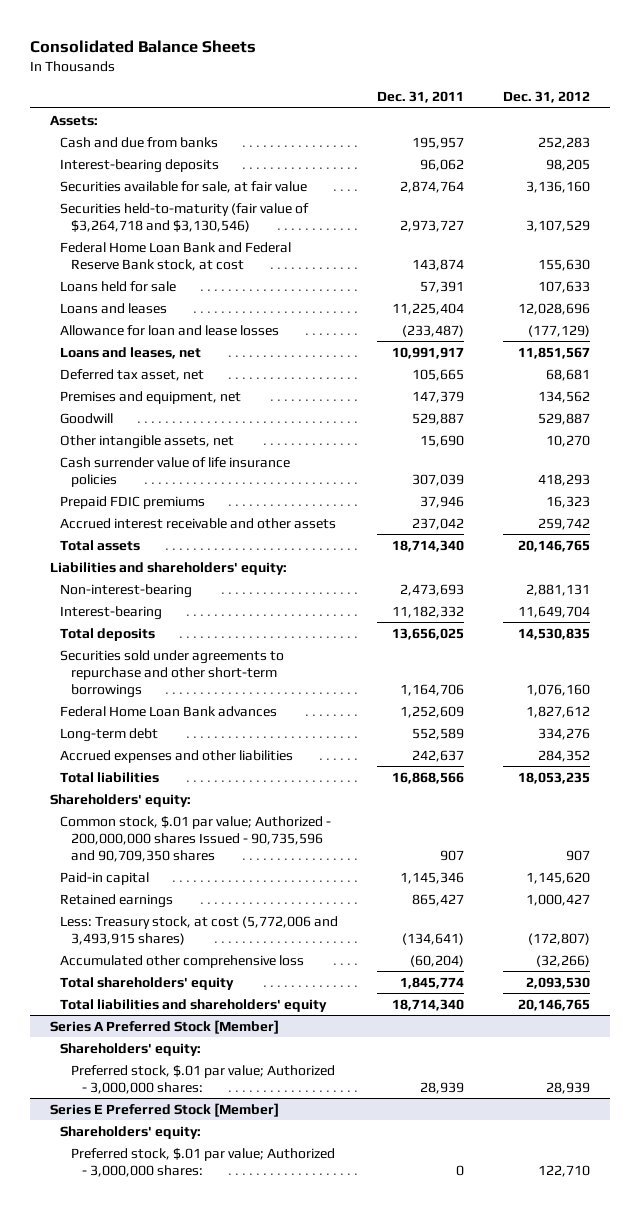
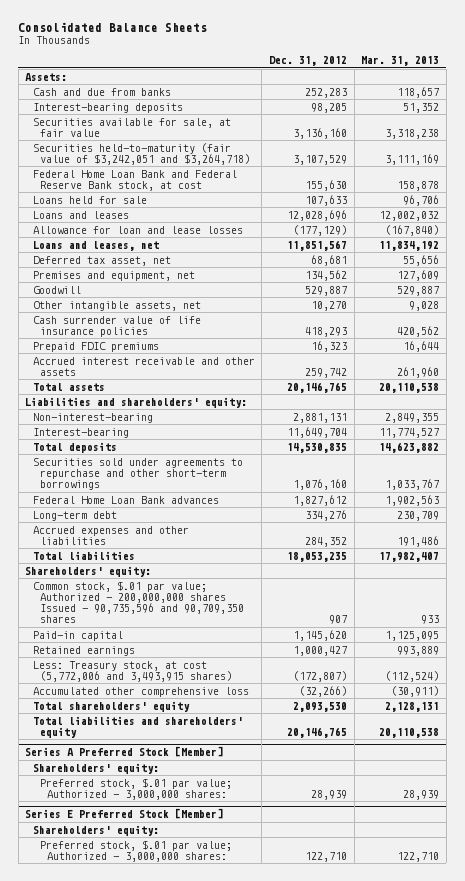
[377,91,465,104] Dec. 31, 2011 -> none
none -> [361,56,440,67] Mar. 31, 2013
[60,202,310,232] Securities held-to-maturity (fair value of $3,264,718 and $3,130,546) -> [32,142,250,165] Securities held-to-maturity (fair value of $3,242,051 and $3,264,718)

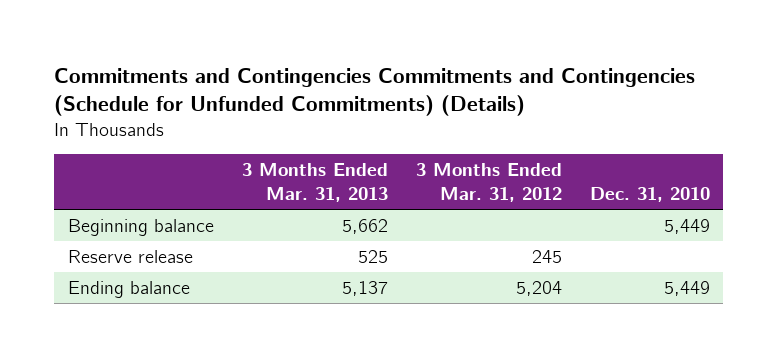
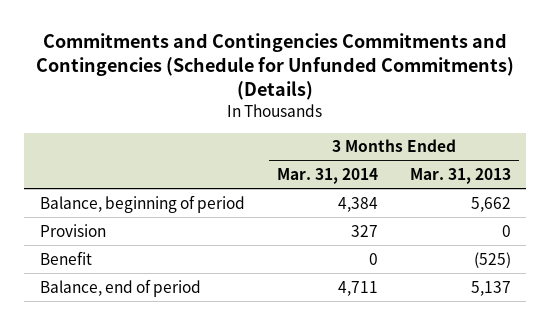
[415,163,562,203] 3 Months Ended Mar. 31, 2012 -> none
[589,187,710,203] Dec. 31, 2010 -> none
none -> [276,167,378,184] Mar. 31, 2014
[68,249,194,263] Reserve release -> none
[68,218,215,236] Beginning balance -> [39,194,245,213] Balance, beginning of period
none -> [39,223,106,237] Provision
none -> [39,250,92,265] Benefit
[68,280,191,298] Ending balance -> [39,278,201,297] Balance, end of period

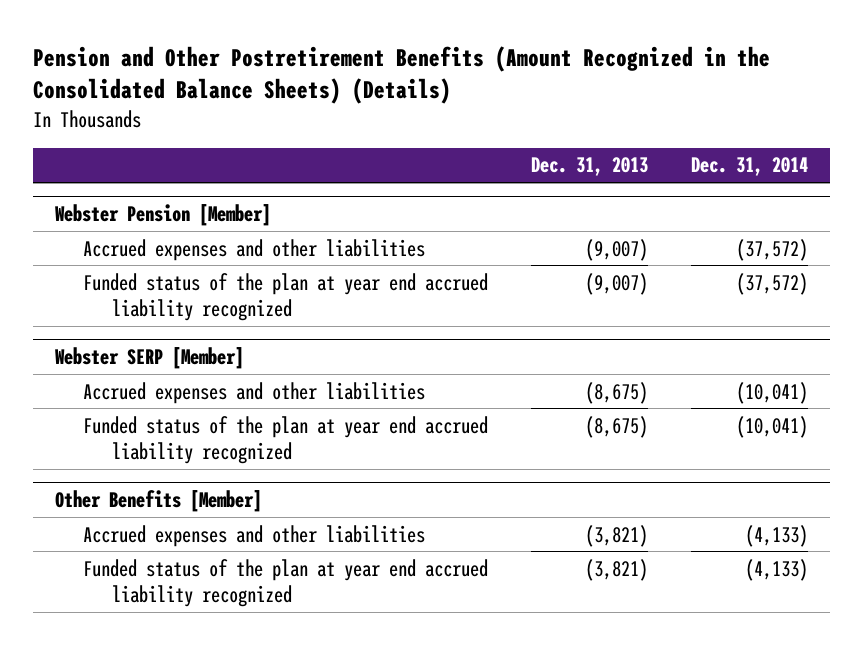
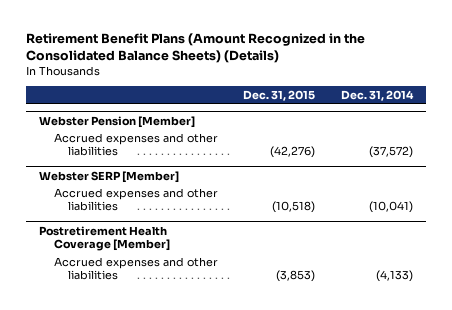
[33,45,771,105] Pension and Other Postretirement Benefits (Amount Recognized in the Consolidated Balance Sheets) (Details) -> [26,33,366,64] Retirement Benefit Plans (Amount Recognized in the Consolidated Balance Sheets) (Details)
[531,157,649,177] Dec. 31, 2013 -> none
none -> [243,89,316,101] Dec. 31, 2015
[83,272,489,322] Funded status of the plan at year end accrued liability recognized -> none
[83,415,489,465] Funded status of the plan at year end accrued liability recognized -> none
[54,489,262,512] Other Benefits [Member] -> none
none -> [38,225,170,251] Postretirement Health Coverage [Member]
[83,558,489,608] Funded status of the plan at year end accrued liability recognized -> none

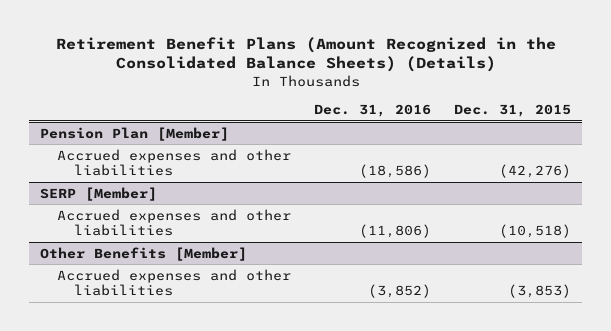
[340,89,414,101] Dec. 31, 2014 -> none
none -> [314,103,432,117] Dec. 31, 2016
[38,115,195,128] Webster Pension [Member] -> [40,126,230,141] Pension Plan [Member]
[38,170,179,183] Webster SERP [Member] -> [40,186,158,201] SERP [Member]
[38,225,170,251] Postretirement Health Coverage [Member] -> [40,246,248,261] Other Benefits [Member]

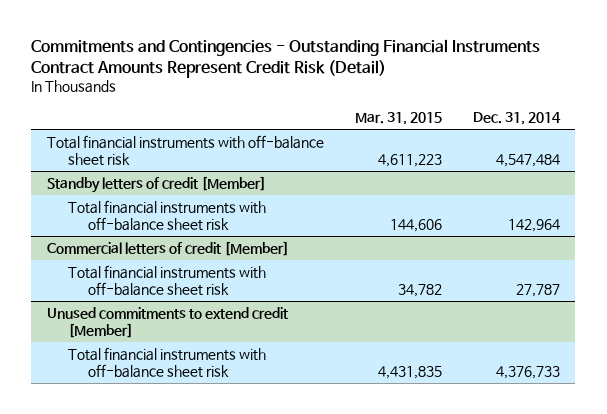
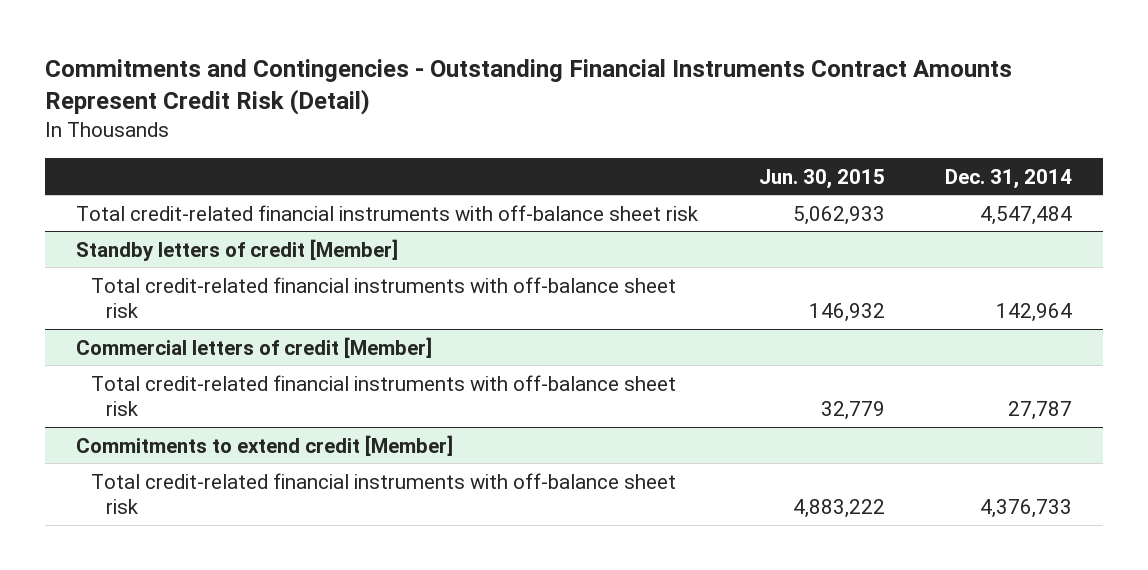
[354,111,442,125] Mar. 31, 2015 -> none
none -> [758,168,885,189] Jun. 30, 2015
[46,134,324,166] Total financial instruments with off-balance sheet risk -> [75,204,698,221] Total credit-related financial instruments with off-balance sheet risk
[67,199,266,231] Total financial instruments with off-balance sheet risk -> [90,276,676,319] Total credit-related financial instruments with off-balance sheet risk
[67,264,266,296] Total financial instruments with off-balance sheet risk -> [90,374,676,417] Total credit-related financial instruments with off-balance sheet risk
[46,306,288,338] Unused commitments to extend credit [Member] -> [75,434,453,456] Commitments to extend credit [Member]
[67,346,266,378] Total financial instruments with off-balance sheet risk -> [90,472,676,515] Total credit-related financial instruments with off-balance sheet risk

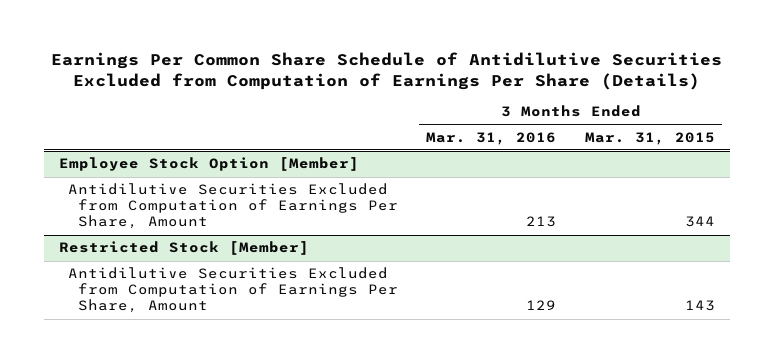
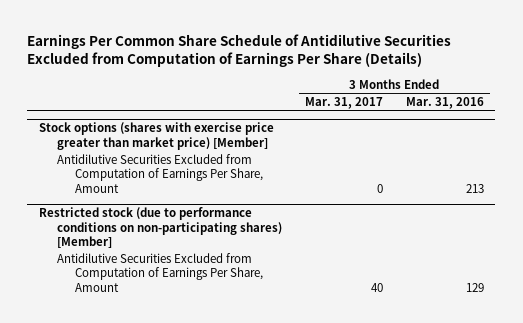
[585,131,716,145] Mar. 31, 2015 -> none
none -> [305,97,384,110] Mar. 31, 2017
[58,157,359,172] Employee Stock Option [Member] -> [38,122,274,150] Stock options (shares with exercise price greater than market price) [Member]
[58,241,309,256] Restricted Stock [Member] -> [38,207,283,248] Restricted stock (due to performance conditions on non-participating shares) [Member]

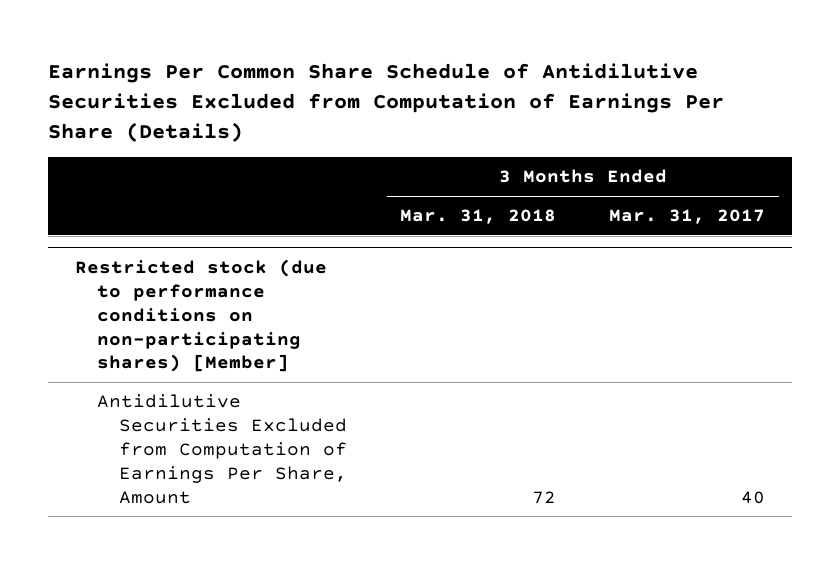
[405,97,484,110] Mar. 31, 2016 -> none
none -> [400,209,557,225] Mar. 31, 2018
[38,122,274,150] Stock options (shares with exercise price greater than market price) [Member] -> none
[57,154,264,193] Antidilutive Securities Excluded from Computation of Earnings Per Share, Amount -> none

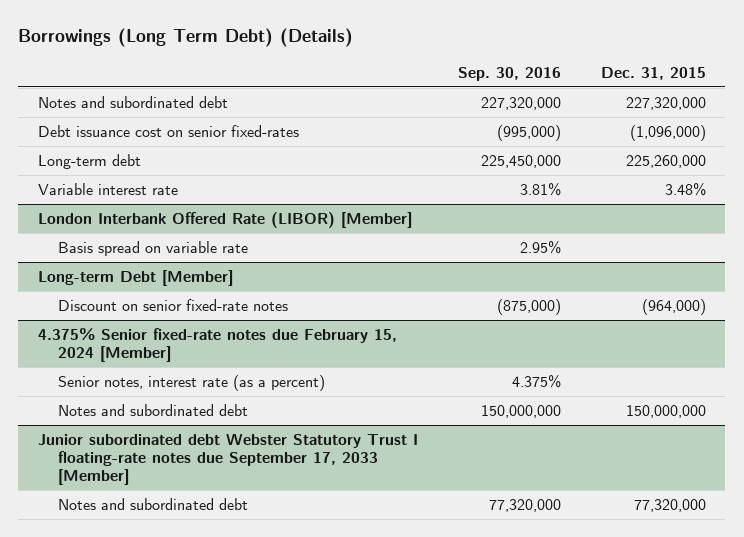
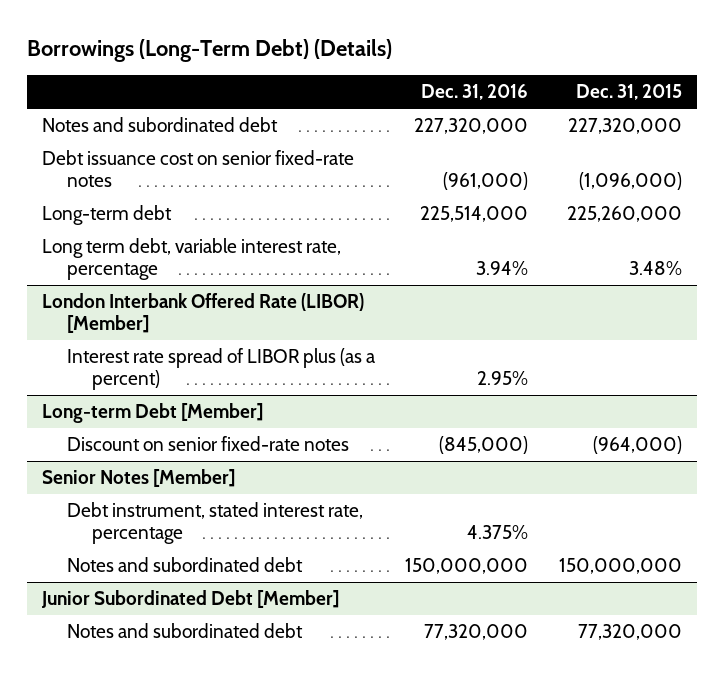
[18,28,354,48] Borrowings (Long Term Debt) (Details) -> [26,39,392,63] Borrowings (Long-Term Debt) (Details)
[457,66,561,81] Sep. 30, 2016 -> none
none -> [421,84,529,101] Dec. 31, 2016
[38,124,300,137] Debt issuance cost on senior fixed-rates -> [42,150,355,188] Debt issuance cost on senior fixed-rate notes
[38,182,179,195] Variable interest rate -> [42,238,342,281] Long term debt, variable interest rate, percentage
[58,240,249,256] Basis spread on variable rate -> [66,348,375,391] Interest rate spread of LIBOR plus (as a percent)
[38,327,398,362] 4.375% Senior fixed-rate notes due February 15, 2024 [Member] -> [42,469,236,488] Senior Notes [Member]
[58,374,326,391] Senior notes, interest rate (as a percent) -> [66,502,363,545] Debt instrument, stated interest rate, percentage
[38,433,419,485] Junior subordinated debt Webster Statutory Trust I floating-rate notes due September 17, 2033 [Member] -> [41,590,340,609] Junior Subordinated Debt [Member]

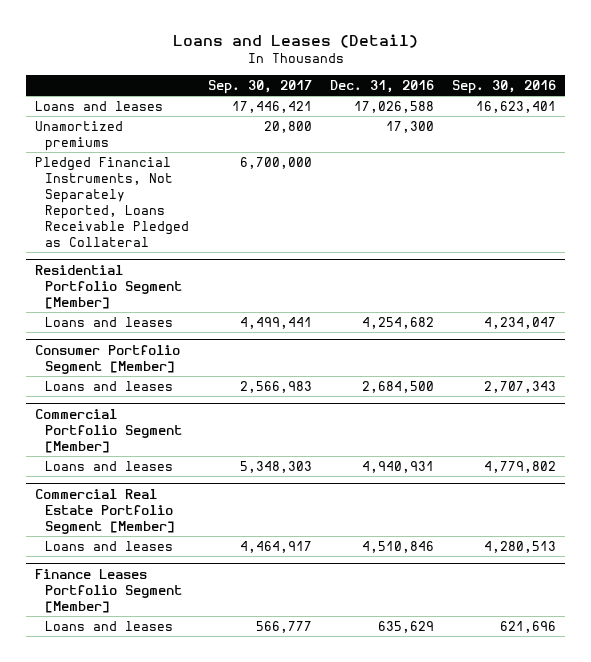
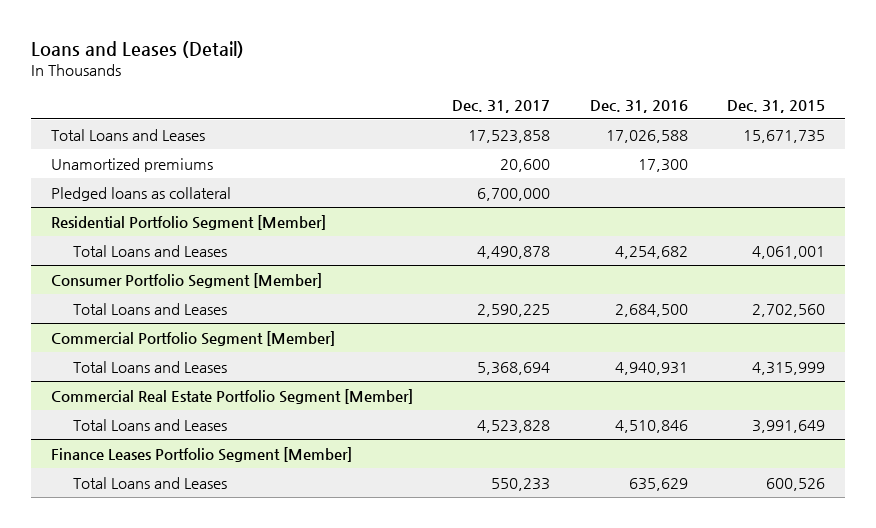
[207,80,312,95] Sep. 30, 2017 -> none
[452,80,557,95] Sep. 30, 2016 -> none
none -> [452,99,551,113] Dec. 31, 2017
none -> [727,99,826,113] Dec. 31, 2015
[34,100,163,111] Loans and leases -> [50,128,205,141] Total Loans and Leases
[34,156,190,247] Pledged Financial Instruments, Not Separately Reported, Loans Receivable Pledged as Collateral -> [50,186,231,201] Pledged loans as collateral
[45,316,174,327] Loans and leases -> [72,244,227,257] Total Loans and Leases
[45,380,174,391] Loans and leases -> [72,302,227,315] Total Loans and Leases
[45,460,174,471] Loans and leases -> [72,360,227,373] Total Loans and Leases
[45,540,174,551] Loans and leases -> [72,418,227,431] Total Loans and Leases
[45,620,174,631] Loans and leases -> [72,476,227,489] Total Loans and Leases

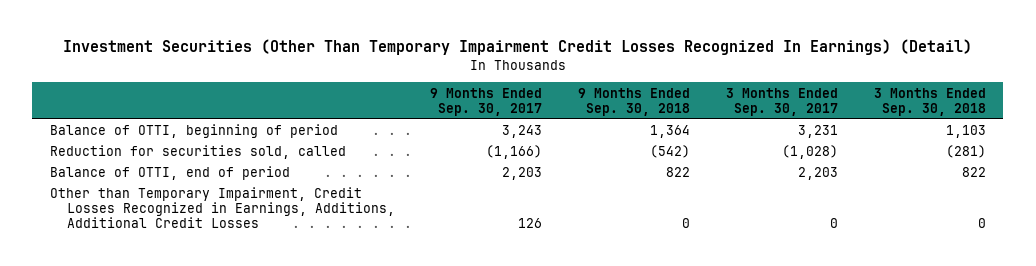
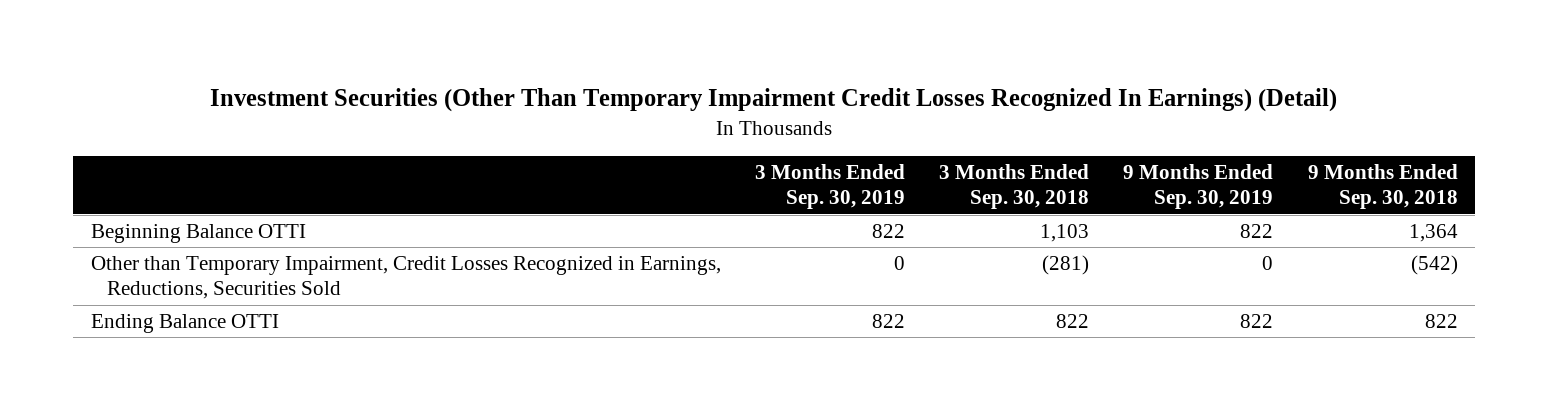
[430,87,543,116] 9 Months Ended Sep. 30, 2017 -> none
[725,87,838,116] 3 Months Ended Sep. 30, 2017 -> none
none -> [754,163,905,210] 3 Months Ended Sep. 30, 2019
none -> [1123,163,1274,210] 9 Months Ended Sep. 30, 2019
[50,187,395,228] Other than Temporary Impairment, Credit Losses Recognized in Earnings, Additions, Additional Credit Losses -> none
[50,124,339,139] Balance of OTTI, beginning of period -> [90,224,306,244] Beginning Balance OTTI
[50,145,347,160] Reduction for securities sold, called -> [90,256,721,300] Other than Temporary Impairment, Credit Losses Recognized in Earnings, Reductions, Securities Sold
[50,166,291,181] Balance of OTTI, end of period -> [90,314,279,334] Ending Balance OTTI

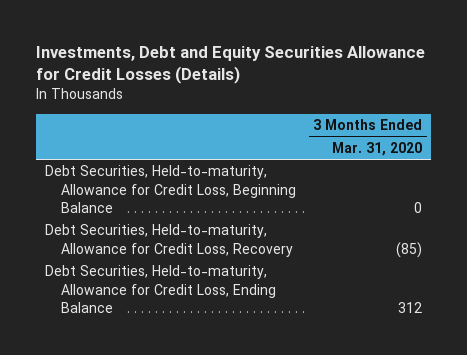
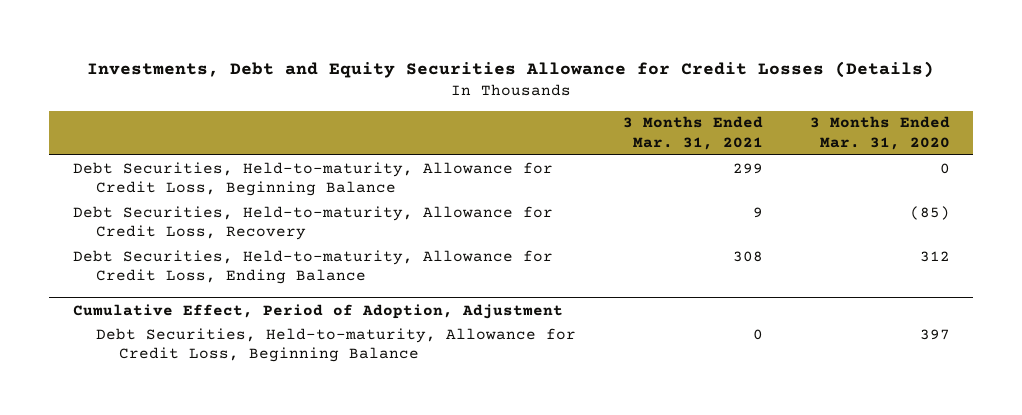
none -> [622,116,763,150] 3 Months Ended Mar. 31, 2021
none -> [72,303,563,319] Cumulative Effect, Period of Adoption, Adjustment
none -> [95,327,576,363] Debt Securities, Held-to-maturity, Allowance for Credit Loss, Beginning Balance

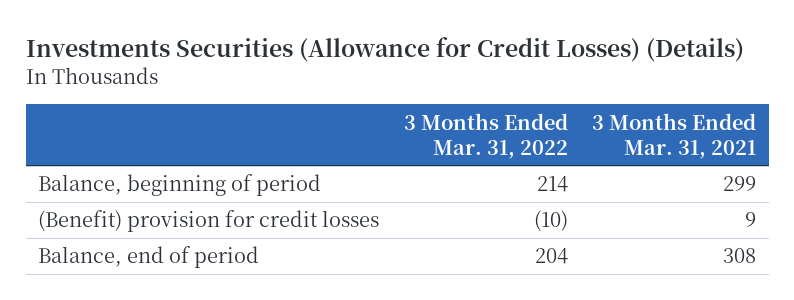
[87,60,935,78] Investments, Debt and Equity Securities Allowance for Credit Losses (Details) -> [25,37,744,63] Investments Securities (Allowance for Credit Losses) (Details)
[809,116,950,150] 3 Months Ended Mar. 31, 2020 -> none
none -> [403,112,568,159] 3 Months Ended Mar. 31, 2022
[72,303,563,319] Cumulative Effect, Period of Adoption, Adjustment -> none
[95,327,576,363] Debt Securities, Held-to-maturity, Allowance for Credit Loss, Beginning Balance -> none
[72,161,553,197] Debt Securities, Held-to-maturity, Allowance for Credit Loss, Beginning Balance -> [38,174,322,197] Balance, beginning of period
[72,205,553,241] Debt Securities, Held-to-maturity, Allowance for Credit Loss, Recovery -> [38,210,380,233] (Benefit) provision for credit losses
[72,249,553,285] Debt Securities, Held-to-maturity, Allowance for Credit Loss, Ending Balance -> [38,246,260,269] Balance, end of period

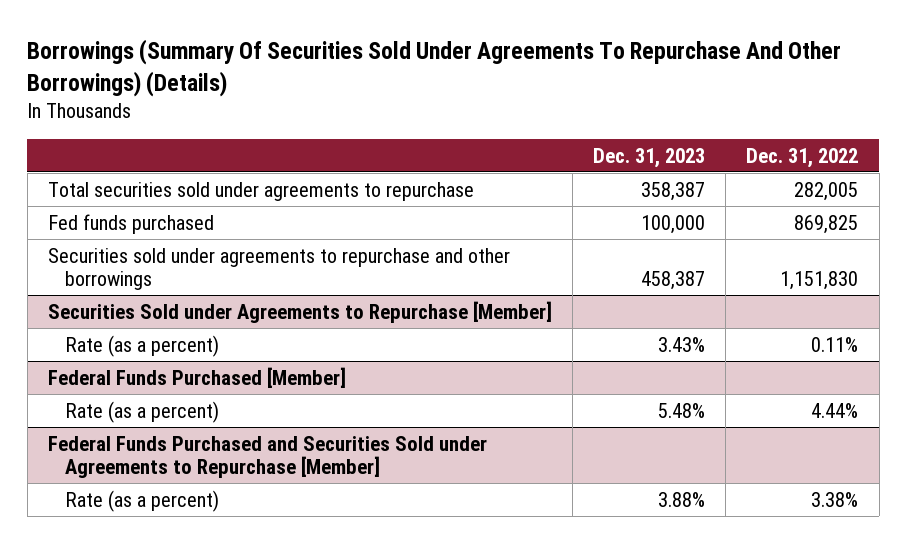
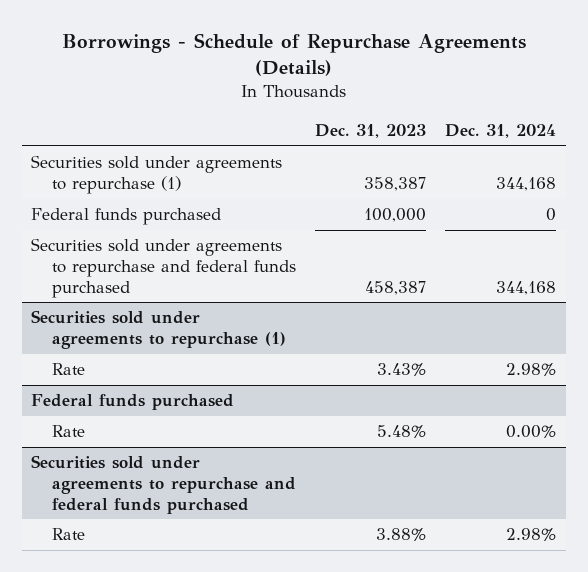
[27,39,842,97] Borrowings (Summary Of Securities Sold Under Agreements To Repurchase And Other Borrowings) (Details) -> [61,32,526,77] Borrowings - Schedule of Repurchase Agreements (Details)
[746,147,859,168] Dec. 31, 2022 -> none
none -> [445,123,557,138] Dec. 31, 2024
[47,181,474,201] Total securities sold under agreements to repurchase -> [31,155,283,194] Securities sold under agreements to repurchase (1)
[47,213,214,234] Fed funds purchased -> [31,208,222,226] Federal funds purchased
[47,247,510,291] Securities sold under agreements to repurchase and other borrowings -> [31,238,296,298] Securities sold under agreements to repurchase and federal funds purchased
[47,300,552,323] Securities Sold under Agreements to Repurchase [Member] -> [31,310,286,349] Securities sold under agreements to repurchase (1)
[64,334,219,357] Rate (as a percent) -> [51,363,85,376] Rate
[47,366,346,388] Federal Funds Purchased [Member] -> [31,394,235,411] Federal funds purchased
[64,400,219,423] Rate (as a percent) -> [51,425,85,438] Rate
[47,435,487,479] Federal Funds Purchased and Securities Sold under Agreements to Repurchase [Member] -> [31,455,296,514] Securities sold under agreements to repurchase and federal funds purchased
[64,489,219,512] Rate (as a percent) -> [51,528,85,541] Rate

